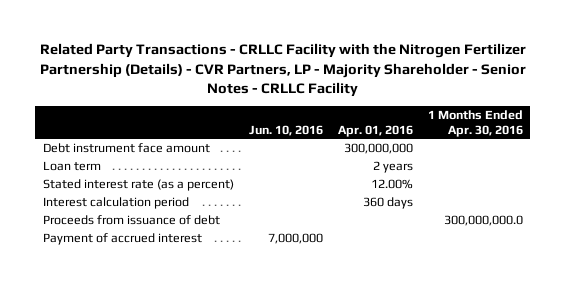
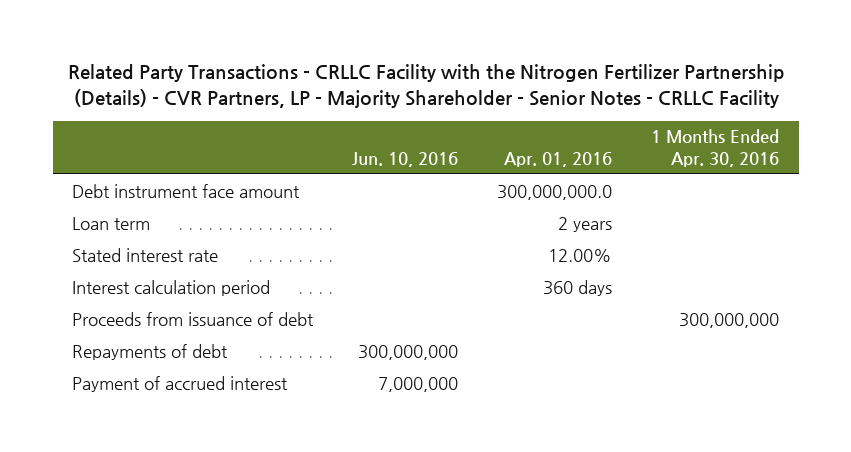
[343,143,413,155] 300,000,000 -> [497,184,613,200] 300,000,000.0
[42,179,234,192] Stated interest rate (as a percent) -> [72,247,219,262] Stated interest rate
[443,215,523,227] 300,000,000.0 -> [679,312,780,328] 300,000,000
none -> [72,343,229,360] Repayments of debt

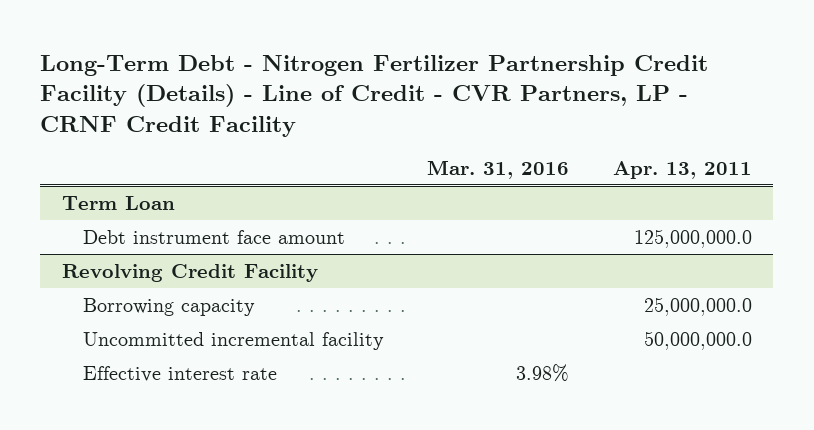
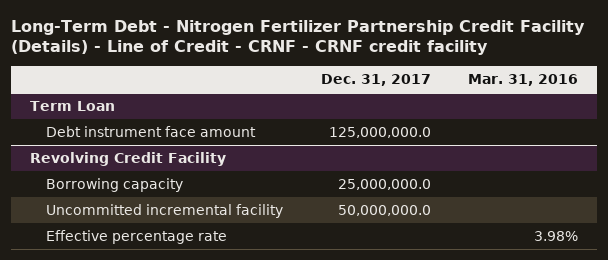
[40,54,709,137] Long-Term Debt - Nitrogen Fertilizer Partnership Credit Facility (Details) - Line of Credit - CVR Partners, LP - CRNF Credit Facility -> [11,19,586,56] Long-Term Debt - Nitrogen Fertilizer Partnership Credit Facility (Details) - Line of Credit - CRNF - CRNF credit facility
[612,160,752,179] Apr. 13, 2011 -> none
none -> [320,73,431,86] Dec. 31, 2017
[82,365,277,382] Effective interest rate -> [46,230,228,245] Effective percentage rate

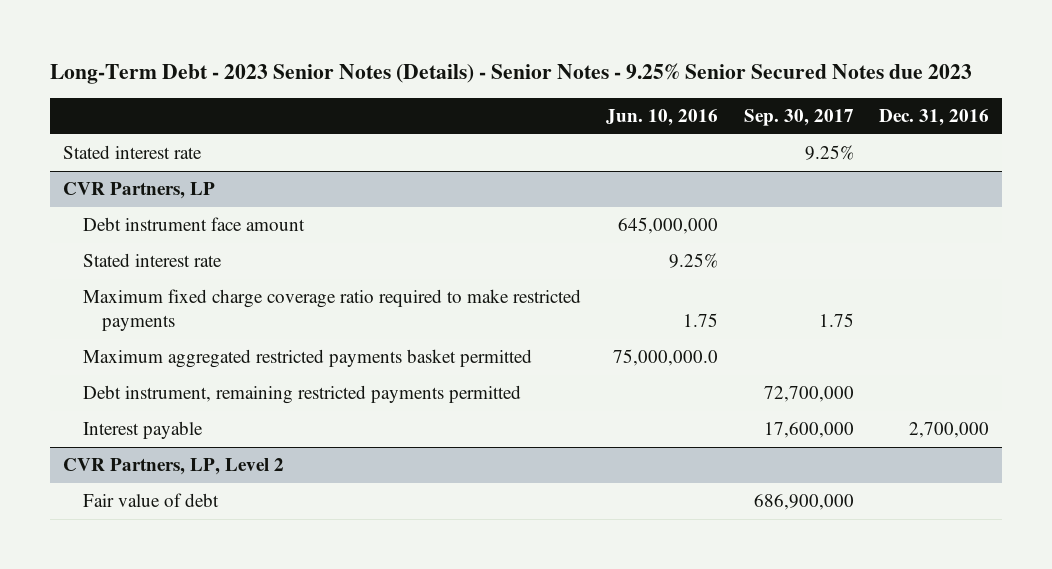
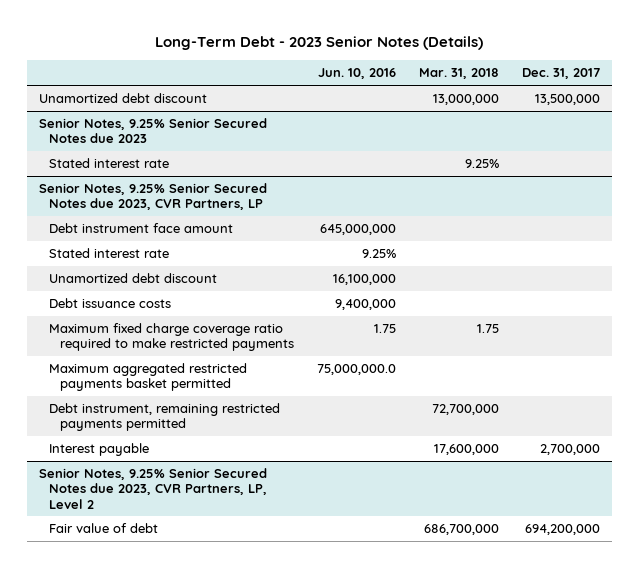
[49,62,972,84] Long-Term Debt - 2023 Senior Notes (Details) - Senior Notes - 9.25% Senior Secured Notes due 2023 -> [155,36,484,51] Long-Term Debt - 2023 Senior Notes (Details)
[743,108,854,126] Sep. 30, 2017 -> none
[879,108,990,126] Dec. 31, 2016 -> none
none -> [419,68,500,80] Mar. 31, 2018
none -> [522,68,601,80] Dec. 31, 2017
[62,145,202,160] Stated interest rate -> none
none -> [38,92,207,103] Unamortized debt discount
none -> [38,117,267,144] Senior Notes, 9.25% Senior Secured Notes due 2023
none -> [49,157,170,168] Stated interest rate
[62,182,215,200] CVR Partners, LP -> [38,182,267,211] Senior Notes, 9.25% Senior Secured Notes due 2023, CVR Partners, LP
none -> [49,272,218,283] Unamortized debt discount
none -> [49,297,172,308] Debt issuance costs
[62,458,284,476] CVR Partners, LP, Level 2 -> [38,467,268,509] Senior Notes, 9.25% Senior Secured Notes due 2023, CVR Partners, LP, Level 2

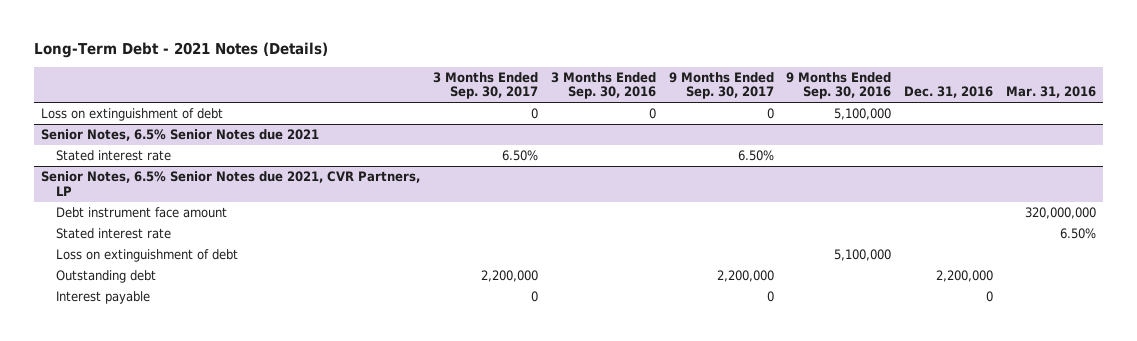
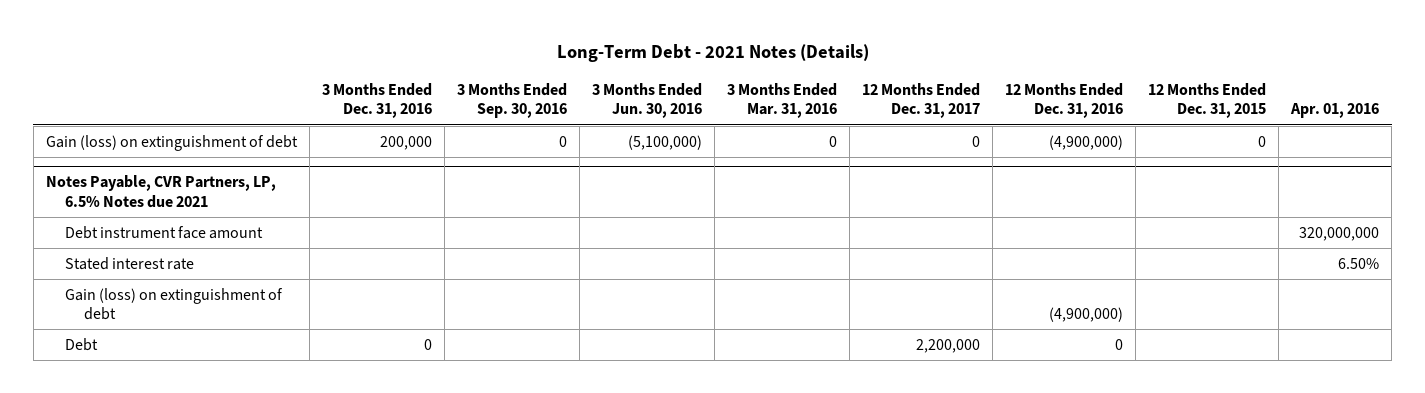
[432,71,538,100] 3 Months Ended Sep. 30, 2017 -> none
[668,71,774,100] 9 Months Ended Sep. 30, 2017 -> none
[786,71,892,100] 9 Months Ended Sep. 30, 2016 -> none
[904,86,994,99] Dec. 31, 2016 -> none
[1006,86,1097,99] Mar. 31, 2016 -> none
none -> [321,83,432,119] 3 Months Ended Dec. 31, 2016
none -> [592,83,703,119] 3 Months Ended Jun. 30, 2016
none -> [727,83,838,119] 3 Months Ended Mar. 31, 2016
none -> [862,83,981,119] 12 Months Ended Dec. 31, 2017
none -> [1005,83,1124,119] 12 Months Ended Dec. 31, 2016
none -> [1148,83,1267,119] 12 Months Ended Dec. 31, 2015
none -> [1290,103,1380,119] Apr. 01, 2016
[40,129,319,142] Senior Notes, 6.5% Senior Notes due 2021 -> none
[56,150,172,162] Stated interest rate -> none
[40,108,223,122] Loss on extinguishment of debt -> [45,134,298,151] Gain (loss) on extinguishment of debt
[40,171,420,196] Senior Notes, 6.5% Senior Notes due 2021, CVR Partners, LP -> [45,175,276,208] Notes Payable, CVR Partners, LP, 6.5% Notes due 2021
[56,291,151,305] Interest payable -> none
[56,249,239,263] Loss on extinguishment of debt -> [65,287,284,320] Gain (loss) on extinguishment of debt
[56,270,157,284] Outstanding debt -> [65,337,99,351] Debt

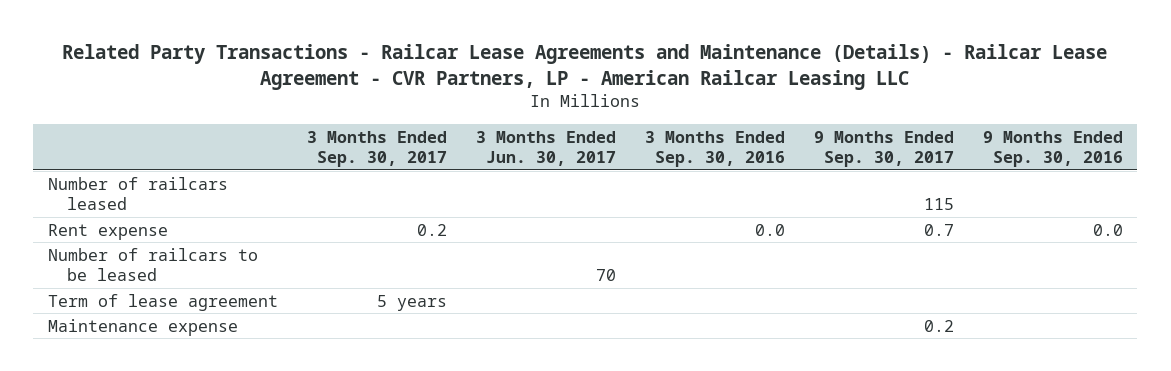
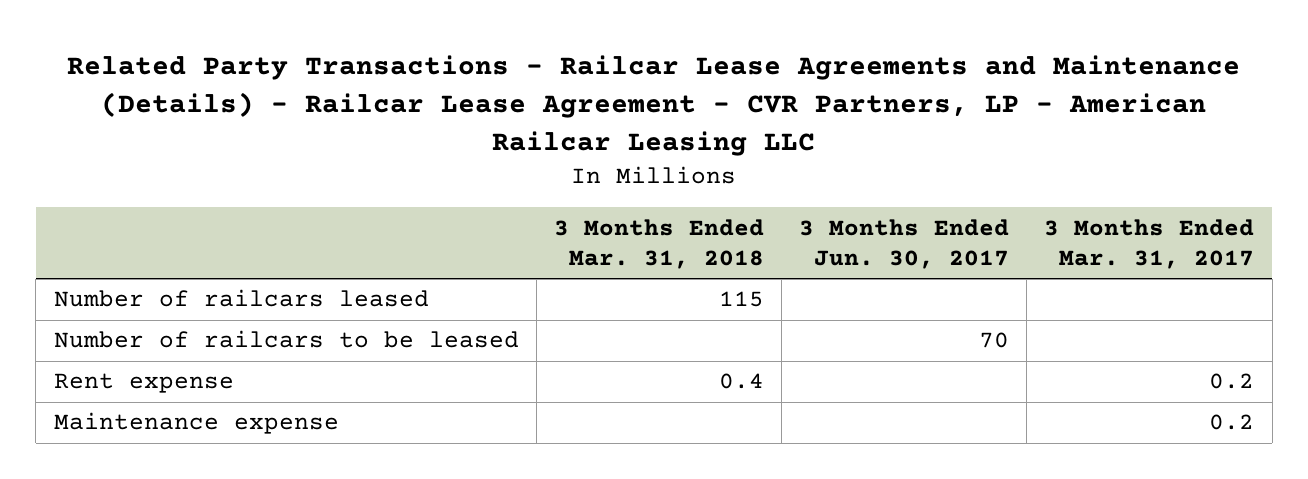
[306,130,447,167] 3 Months Ended Sep. 30, 2017 -> none
[644,130,785,167] 3 Months Ended Sep. 30, 2016 -> none
[813,130,954,167] 9 Months Ended Sep. 30, 2017 -> none
[982,130,1123,167] 9 Months Ended Sep. 30, 2016 -> none
none -> [553,218,764,270] 3 Months Ended Mar. 31, 2018
none -> [1044,218,1255,270] 3 Months Ended Mar. 31, 2017
[47,293,278,311] Term of lease agreement -> none
[47,223,168,240] Rent expense -> [53,373,234,394] Rent expense

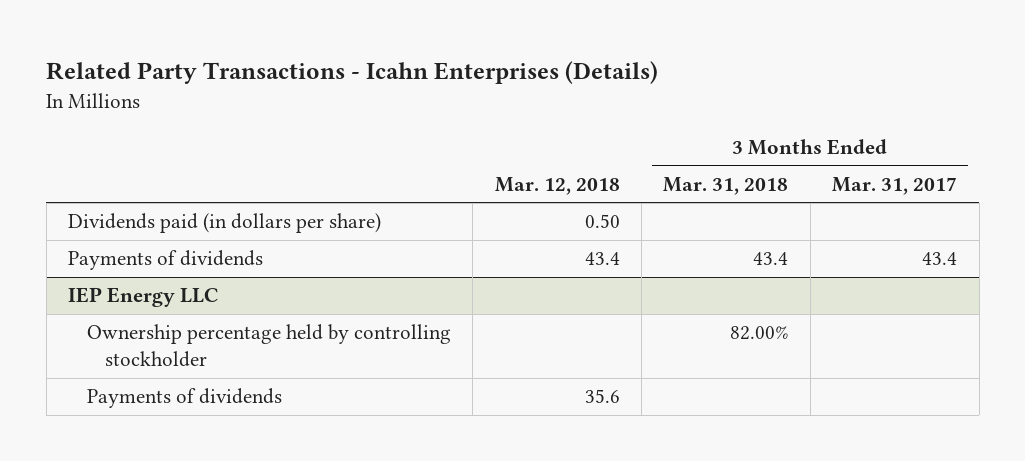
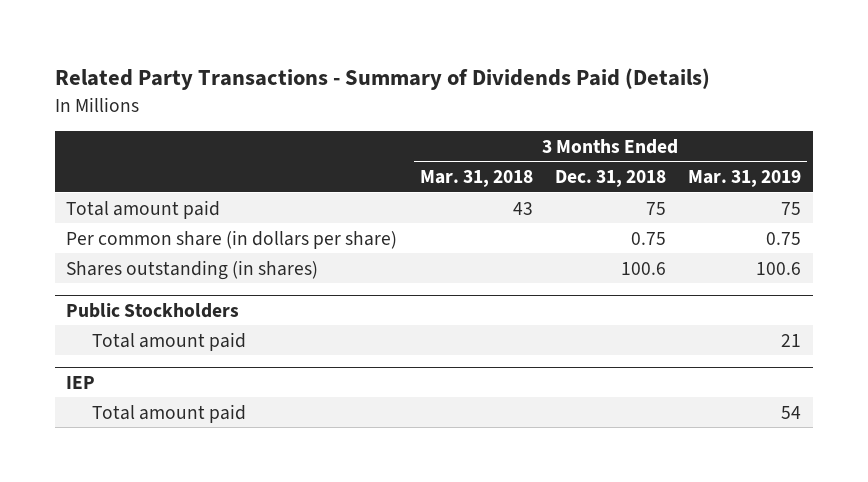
[46,61,659,85] Related Party Transactions - Icahn Enterprises (Details) -> [54,68,710,91] Related Party Transactions - Summary of Dividends Paid (Details)
[494,176,620,195] Mar. 12, 2018 -> none
[832,176,958,195] Mar. 31, 2017 -> none
none -> [554,170,666,188] Dec. 31, 2018
none -> [688,170,802,188] Mar. 31, 2019
[68,250,264,271] Payments of dividends -> none
[86,324,451,368] Ownership percentage held by controlling stockholder -> none
none -> [66,199,221,219] Total amount paid
[68,213,382,234] Dividends paid (in dollars per share) -> [66,229,398,249] Per common share (in dollars per share)
none -> [66,259,319,280] Shares outstanding (in shares)
none -> [66,302,240,318] Public Stockholders
none -> [91,331,246,351] Total amount paid
[68,287,220,308] IEP Energy LLC -> [66,375,96,389] IEP
[86,388,282,409] Payments of dividends -> [91,403,246,423] Total amount paid

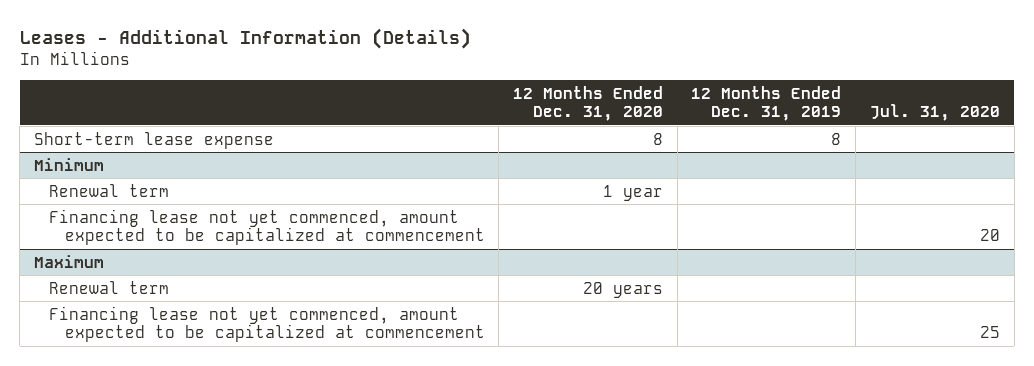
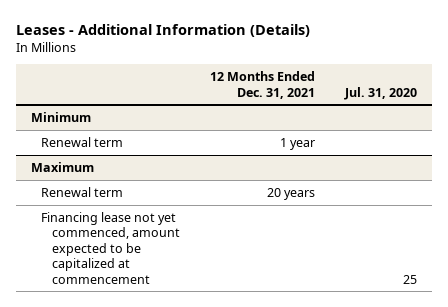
[513,85,664,122] 12 Months Ended Dec. 31, 2020 -> none
[691,85,842,122] 12 Months Ended Dec. 31, 2019 -> none
none -> [210,71,316,99] 12 Months Ended Dec. 31, 2021
[33,131,274,149] Short-term lease expense -> none
[49,208,485,245] Financing lease not yet commenced, amount expected to be capitalized at commencement -> none

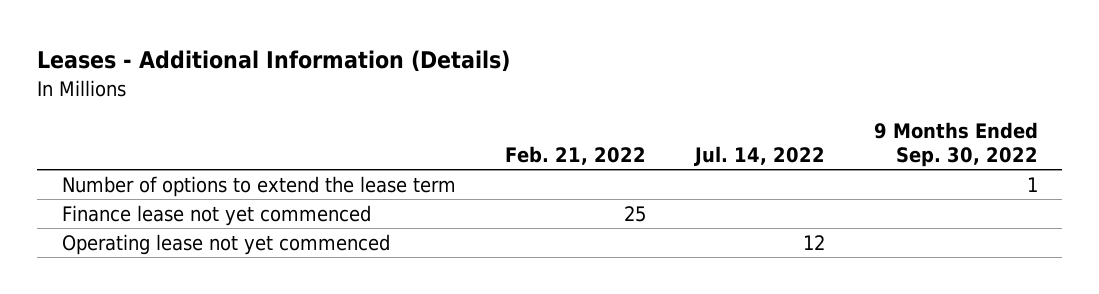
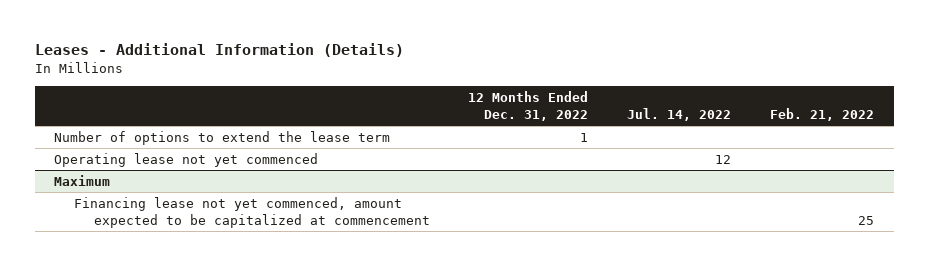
[873,121,1038,167] 9 Months Ended Sep. 30, 2022 -> none
none -> [468,90,589,121] 12 Months Ended Dec. 31, 2022
[61,205,371,227] Finance lease not yet commenced -> none
none -> [54,174,111,186] Maximum
none -> [73,196,430,228] Financing lease not yet commenced, amount expected to be capitalized at commencement

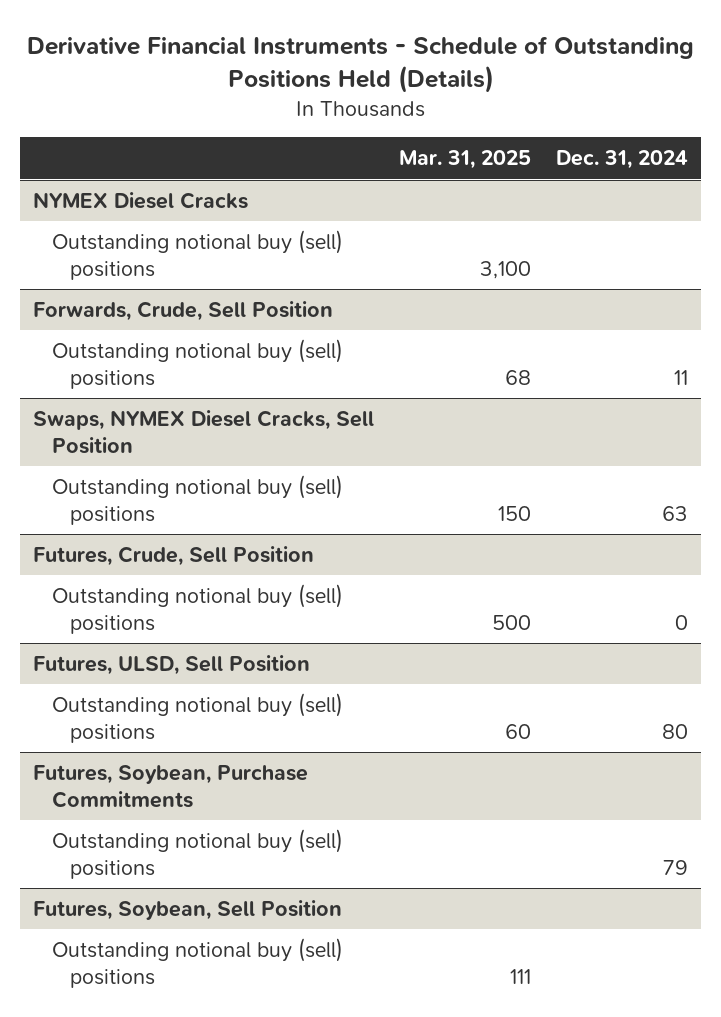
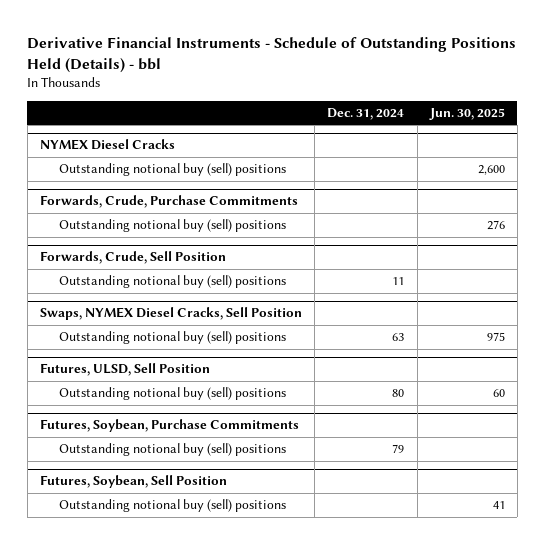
[26,35,694,93] Derivative Financial Instruments - Schedule of Outstanding Positions Held (Details) -> [27,37,517,74] Derivative Financial Instruments - Schedule of Outstanding Positions Held (Details) - bbl
[399,150,532,170] Mar. 31, 2025 -> none
none -> [428,107,505,120] Jun. 30, 2025
none -> [39,195,298,209] Forwards, Crude, Purchase Commitments
none -> [58,219,286,233] Outstanding notional buy (sell) positions
[32,545,314,566] Futures, Crude, Sell Position -> none
[51,583,343,634] Outstanding notional buy (sell) positions -> none

